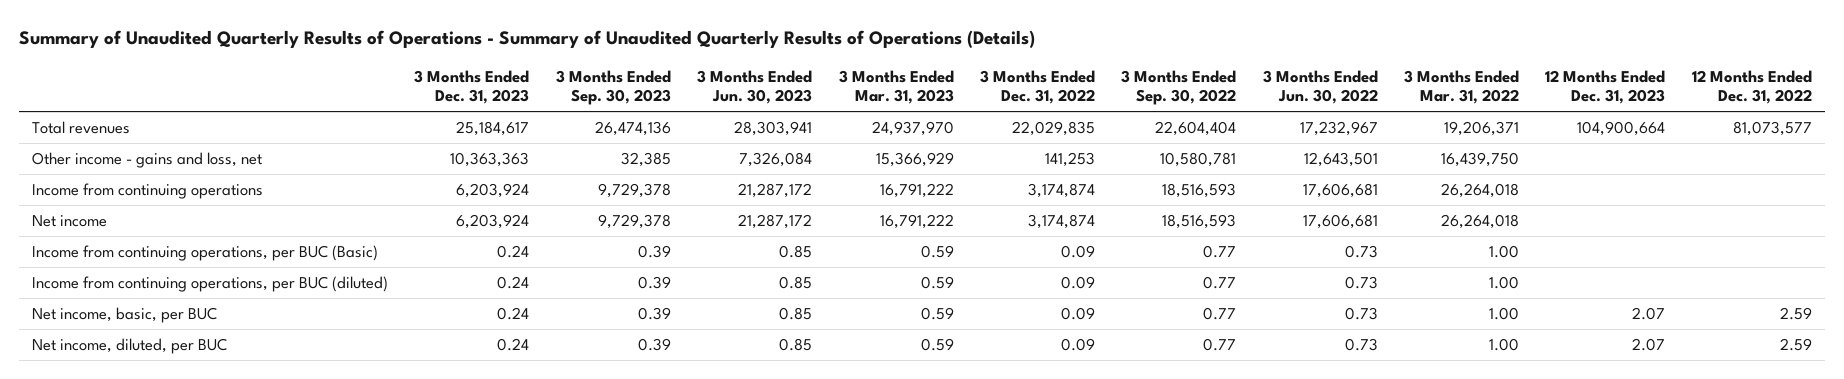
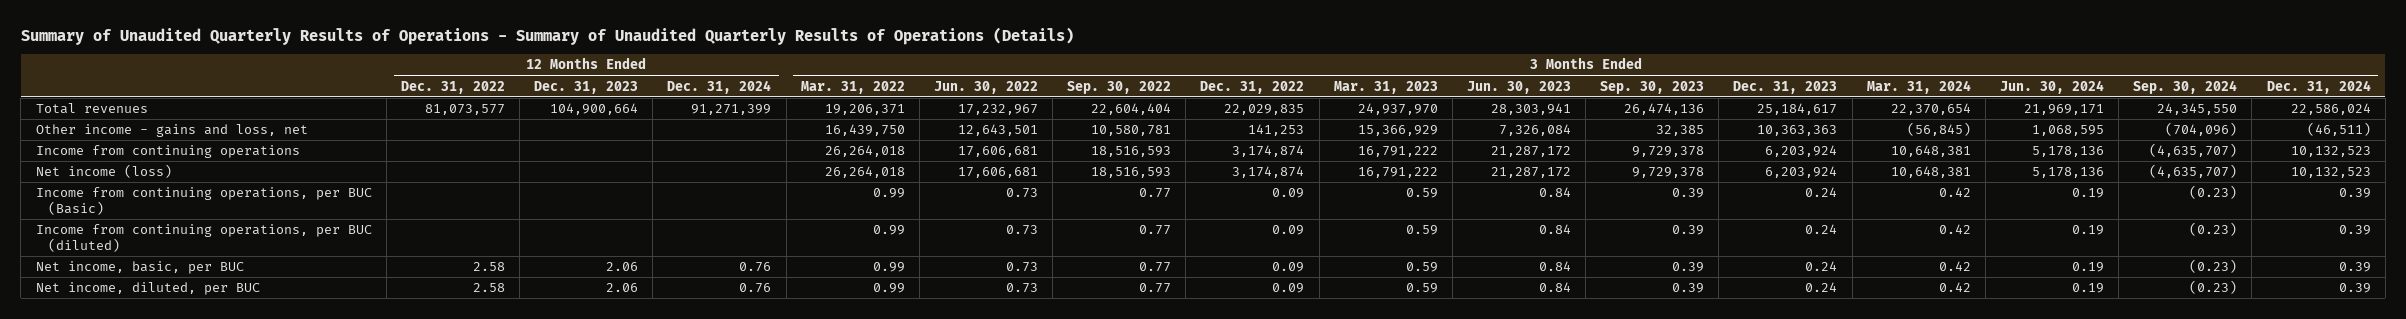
none -> [667,79,772,94] Dec. 31, 2024
none -> [1866,79,1971,94] Mar. 31, 2024
none -> [2000,79,2105,94] Jun. 30, 2024
none -> [2133,79,2238,94] Sep. 30, 2024
none -> [2266,79,2371,94] Dec. 31, 2024
[32,214,108,227] Net income -> [35,164,172,179] Net income (loss)
[779,244,813,258] 0.85 -> [1538,187,1571,198] 0.84
[1488,244,1519,258] 1.00 -> [872,188,905,199] 0.99
[779,275,813,289] 0.85 -> [1538,224,1571,235] 0.84
[1488,275,1519,289] 1.00 -> [872,225,905,236] 0.99
[779,306,813,320] 0.85 -> [1538,261,1571,272] 0.84
[1488,306,1519,320] 1.00 -> [872,262,905,273] 0.99
[1632,306,1666,320] 2.07 -> [606,262,639,272] 2.06
[1779,306,1812,320] 2.59 -> [472,262,505,272] 2.58
[779,337,813,351] 0.85 -> [1538,282,1571,293] 0.84
[1488,337,1519,351] 1.00 -> [872,283,905,294] 0.99
[1632,337,1666,351] 2.07 -> [606,283,639,293] 2.06
[1779,337,1812,351] 2.59 -> [472,283,505,293] 2.58

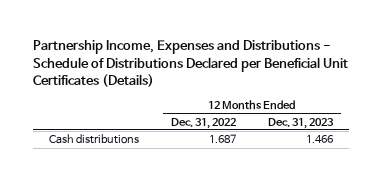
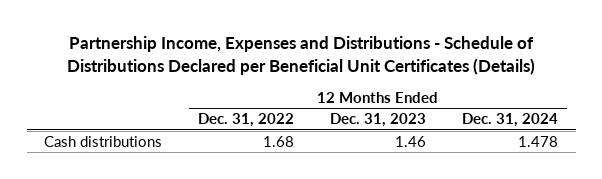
none -> [461,113,558,128] Dec. 31, 2024
[209,134,237,144] 1.687 -> [263,136,295,148] 1.68
[306,135,334,144] 1.466 -> [394,136,426,148] 1.46

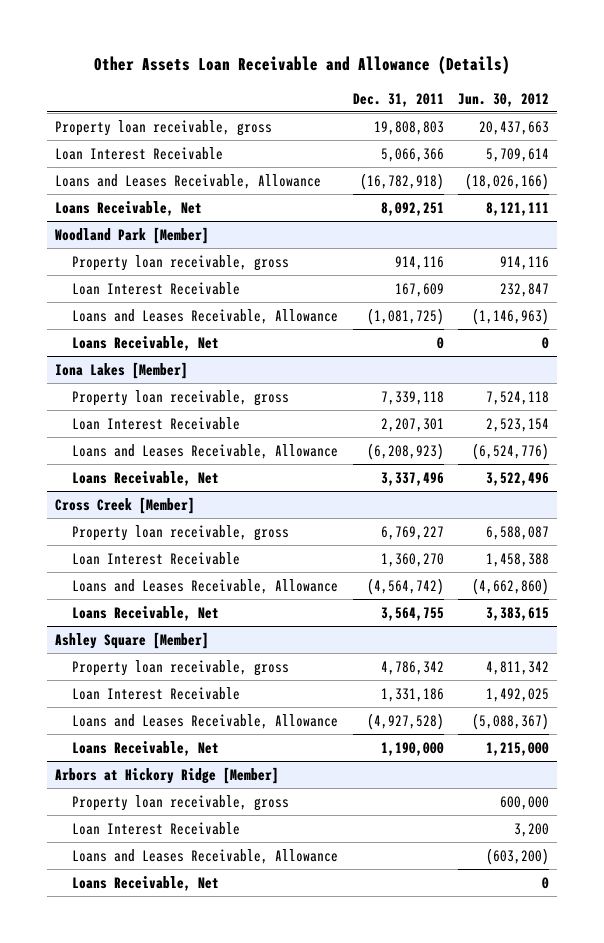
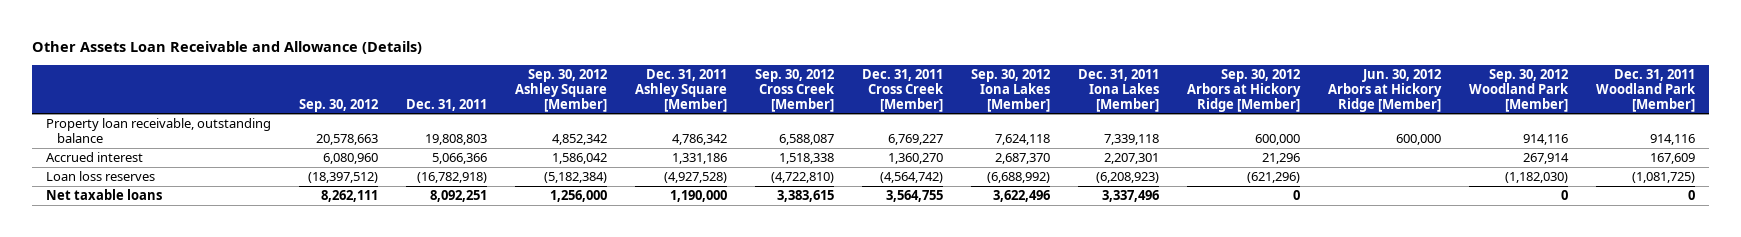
[458,92,550,107] Jun. 30, 2012 -> none
none -> [299,98,379,112] Sep. 30, 2012
none -> [515,68,608,112] Sep. 30, 2012 Ashley Square [Member]
none -> [635,68,728,112] Dec. 31, 2011 Ashley Square [Member]
none -> [755,68,836,112] Sep. 30, 2012 Cross Creek [Member]
none -> [861,68,944,112] Dec. 31, 2011 Cross Creek [Member]
none -> [970,68,1050,112] Sep. 30, 2012 Iona Lakes [Member]
none -> [1077,68,1159,112] Dec. 31, 2011 Iona Lakes [Member]
none -> [1186,68,1301,112] Sep. 30, 2012 Arbors at Hickory Ridge [Member]
none -> [1327,68,1442,112] Jun. 30, 2012 Arbors at Hickory Ridge [Member]
none -> [1468,68,1569,112] Sep. 30, 2012 Woodland Park [Member]
none -> [1595,68,1696,112] Dec. 31, 2011 Woodland Park [Member]
[54,226,209,244] Woodland Park [Member] -> none
[71,254,289,271] Property loan receivable, gross -> none
[71,281,240,295] Loan Interest Receivable -> none
[71,308,338,324] Loans and Leases Receivable, Allowance -> none
[71,335,219,351] Loans Receivable, Net -> none
[54,361,188,379] Iona Lakes [Member] -> none
[71,389,289,406] Property loan receivable, gross -> none
[71,416,240,430] Loan Interest Receivable -> none
[71,443,338,459] Loans and Leases Receivable, Allowance -> none
[71,470,219,486] Loans Receivable, Net -> none
[54,496,195,514] Cross Creek [Member] -> none
[71,524,289,541] Property loan receivable, gross -> none
[71,551,240,565] Loan Interest Receivable -> none
[71,578,338,594] Loans and Leases Receivable, Allowance -> none
[71,605,219,621] Loans Receivable, Net -> none
[54,631,209,649] Ashley Square [Member] -> none
[71,659,289,676] Property loan receivable, gross -> none
[71,686,240,700] Loan Interest Receivable -> none
[71,713,338,729] Loans and Leases Receivable, Allowance -> none
[71,740,219,756] Loans Receivable, Net -> none
[54,766,279,784] Arbors at Hickory Ridge [Member] -> none
[71,794,289,811] Property loan receivable, gross -> none
[71,821,240,835] Loan Interest Receivable -> none
[71,848,338,864] Loans and Leases Receivable, Allowance -> none
[71,875,219,891] Loans Receivable, Net -> none
[54,119,272,136] Property loan receivable, gross -> [46,117,272,143] Property loan receivable, outstanding balance
[54,146,223,160] Loan Interest Receivable -> [46,151,144,162] Accrued interest
[54,173,321,189] Loans and Leases Receivable, Allowance -> [46,170,156,181] Loan loss reserves
[54,200,202,216] Loans Receivable, Net -> [46,188,163,200] Net taxable loans

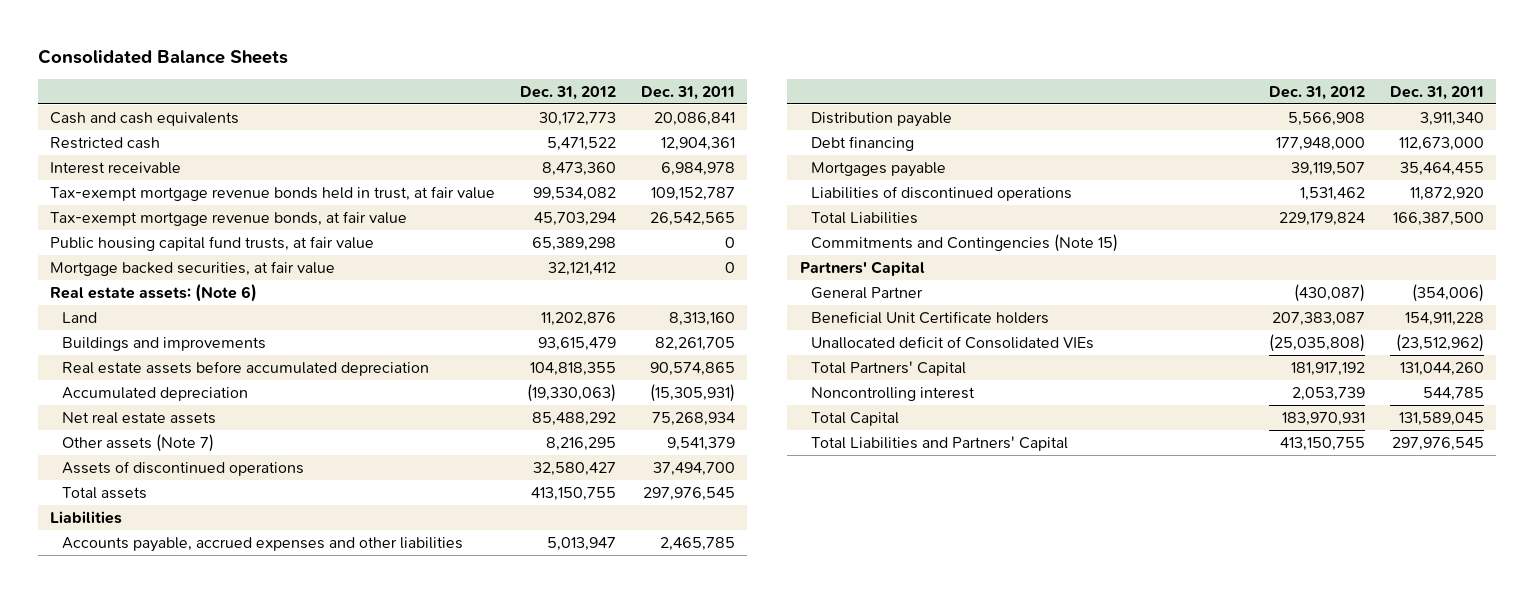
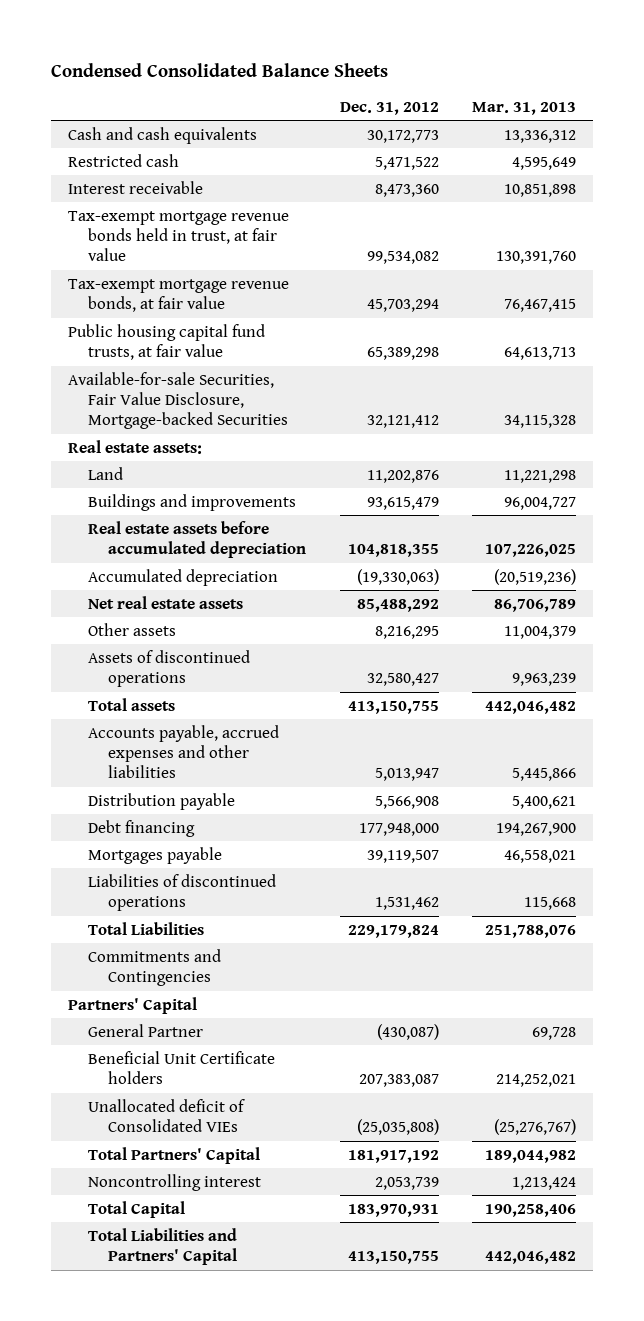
[38,49,289,65] Consolidated Balance Sheets -> [51,62,389,77] Condensed Consolidated Balance Sheets
[640,85,735,100] Dec. 31, 2011 -> none
none -> [472,101,577,115] Mar. 31, 2013
[50,260,336,276] Mortgage backed securities, at fair value -> [68,371,289,430] Available-for-sale Securities, Fair Value Disclosure, Mortgage-backed Securities
[50,283,258,302] Real estate assets: (Note 6) -> [68,439,203,454] Real estate assets:
[61,433,214,452] Other assets (Note 7) -> [88,622,177,636] Other assets
[50,510,123,524] Liabilities -> none
[810,233,1118,252] Commitments and Contingencies (Note 15) -> [88,948,222,986] Commitments and Contingencies

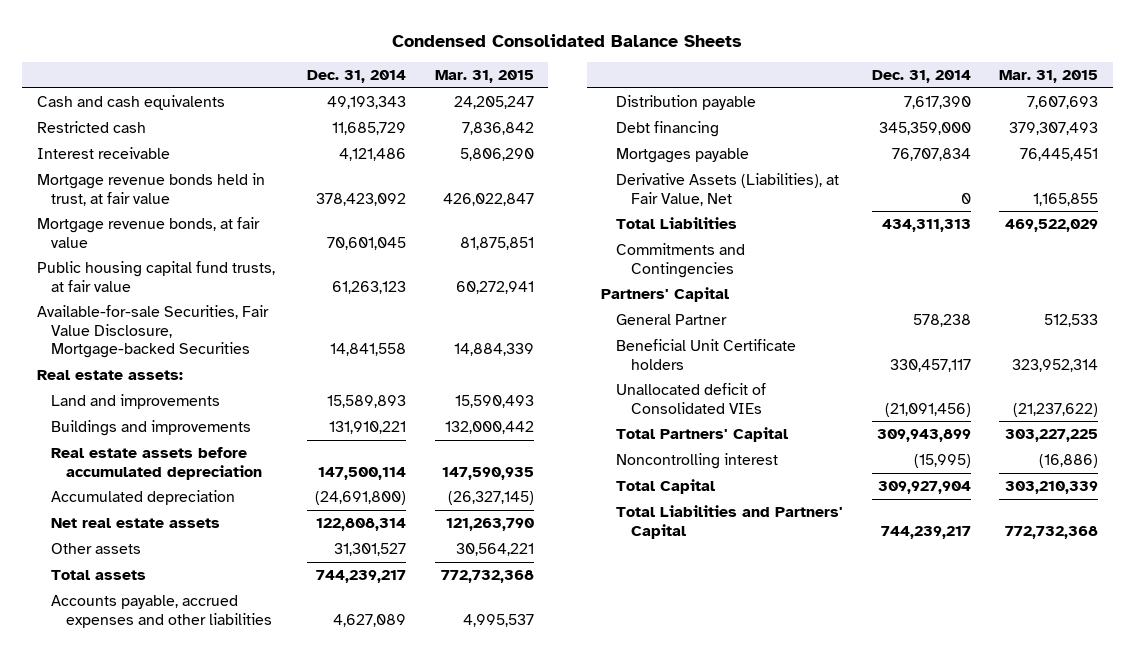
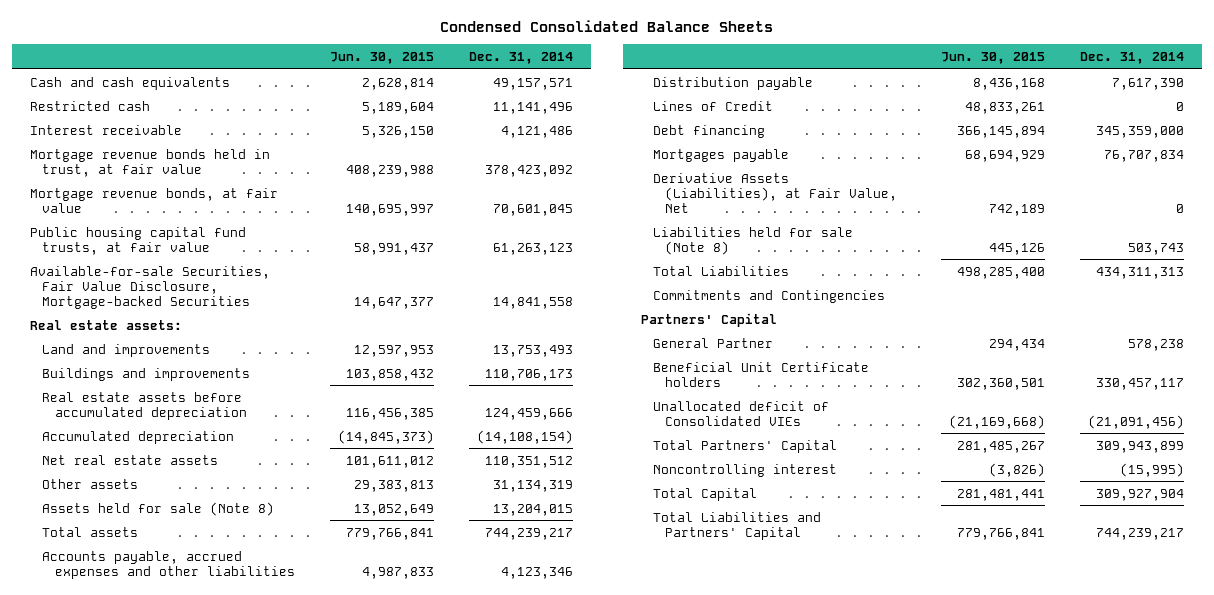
[434,70,534,84] Mar. 31, 2015 -> none
none -> [329,51,434,64] Jun. 30, 2015
[326,96,406,110] 49,193,343 -> [493,77,574,90] 49,157,571
[331,122,406,136] 11,685,729 -> [493,101,574,114] 11,141,496
[326,395,406,409] 15,589,893 -> [493,344,574,357] 13,753,493
[328,421,406,435] 131,910,221 -> [485,368,574,381] 110,706,173
[317,466,406,480] 147,500,114 -> [485,407,574,420] 124,459,666
[314,491,406,506] (24,691,800) -> [477,429,574,444] (14,108,154)
[315,518,406,532] 122,808,314 -> [485,455,574,468] 110,351,512
[333,543,406,557] 31,301,527 -> [493,479,574,492] 31,134,319
none -> [42,501,275,516] Assets held for sale (Note 8)
[332,613,406,627] 4,627,089 -> [501,566,574,579] 4,123,346
none -> [653,100,774,111] Lines of Credit
none -> [653,226,854,255] Liabilities held for sale (Note 8)

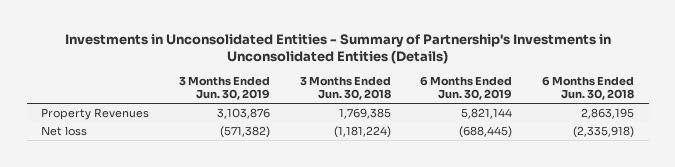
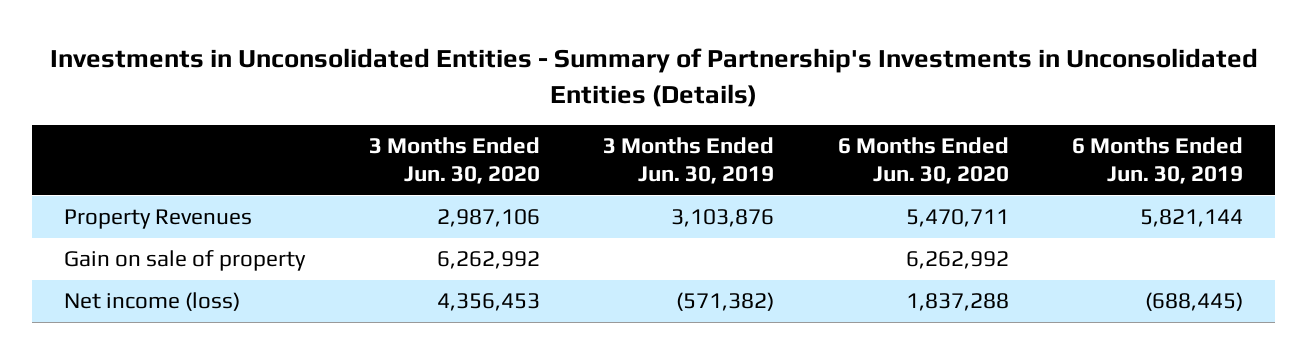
[299,76,391,101] 3 Months Ended Jun. 30, 2018 -> none
[541,76,634,101] 6 Months Ended Jun. 30, 2018 -> none
none -> [368,137,540,185] 3 Months Ended Jun. 30, 2020
none -> [837,137,1009,185] 6 Months Ended Jun. 30, 2020
none -> [64,250,307,272] Gain on sale of property
[41,125,88,136] Net loss -> [64,292,241,312] Net income (loss)

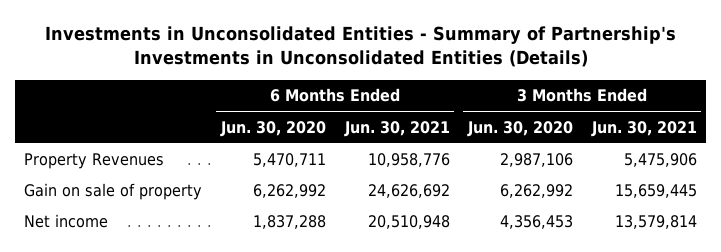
[603,137,775,185] 3 Months Ended Jun. 30, 2019 -> none
[1072,137,1244,185] 6 Months Ended Jun. 30, 2019 -> none
none -> [343,120,450,137] Jun. 30, 2021
none -> [590,120,697,137] Jun. 30, 2021
[64,292,241,312] Net income (loss) -> [24,214,109,229] Net income

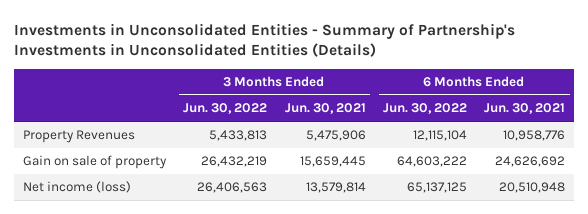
[219,120,326,137] Jun. 30, 2020 -> none
[467,120,574,137] Jun. 30, 2020 -> none
none -> [183,103,268,115] Jun. 30, 2022
none -> [382,103,467,115] Jun. 30, 2022
[24,214,109,229] Net income -> [22,181,131,194] Net income (loss)

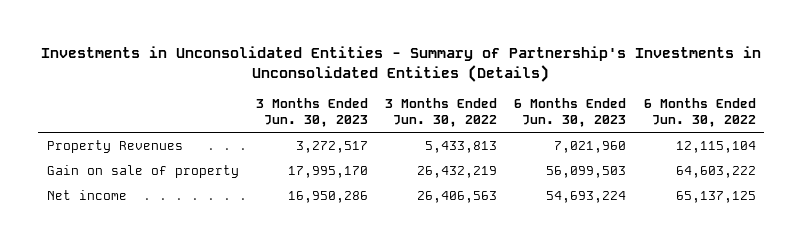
[284,103,366,115] Jun. 30, 2021 -> none
[484,103,566,115] Jun. 30, 2021 -> none
none -> [255,97,368,128] 3 Months Ended Jun. 30, 2023
none -> [514,97,627,128] 6 Months Ended Jun. 30, 2023
[22,181,131,194] Net income (loss) -> [46,190,127,201] Net income

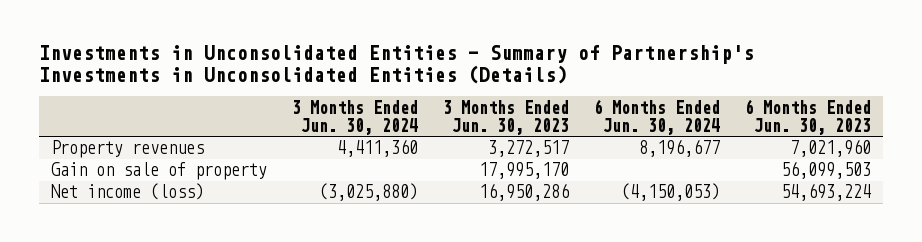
[385,97,498,128] 3 Months Ended Jun. 30, 2022 -> none
[643,97,756,128] 6 Months Ended Jun. 30, 2022 -> none
none -> [292,99,419,135] 3 Months Ended Jun. 30, 2024
none -> [593,98,720,135] 6 Months Ended Jun. 30, 2024
[46,140,183,154] Property Revenues -> [51,140,205,159] Property revenues
[46,190,127,201] Net income -> [51,183,205,201] Net income (loss)

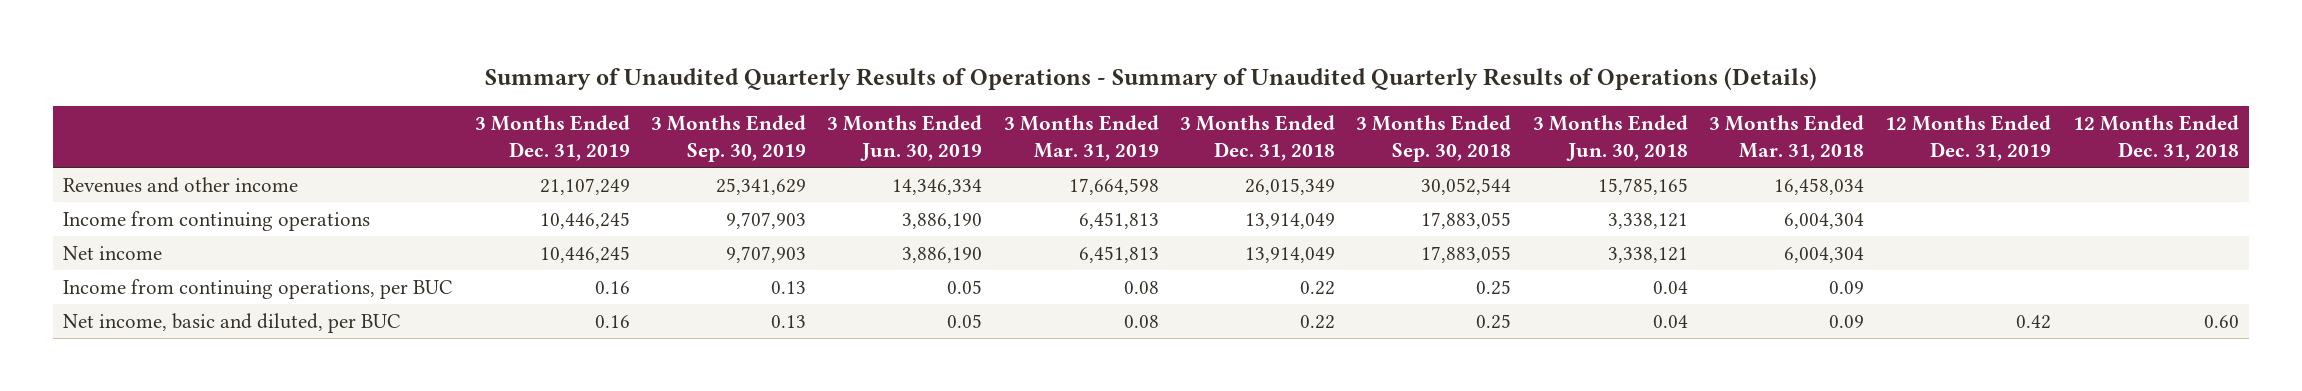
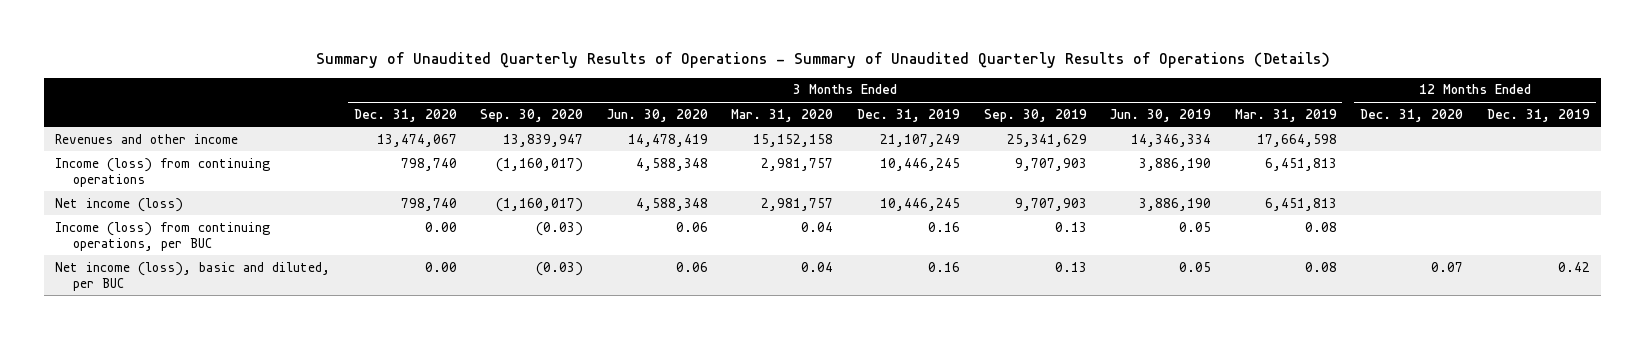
[1179,114,1335,161] 3 Months Ended Dec. 31, 2018 -> none
[1356,114,1512,162] 3 Months Ended Sep. 30, 2018 -> none
[1532,114,1688,161] 3 Months Ended Jun. 30, 2018 -> none
[1708,114,1864,161] 3 Months Ended Mar. 31, 2018 -> none
[2072,114,2239,161] 12 Months Ended Dec. 31, 2018 -> none
none -> [353,108,457,122] Dec. 31, 2020
none -> [480,108,584,122] Sep. 30, 2020
none -> [606,108,708,122] Jun. 30, 2020
none -> [731,108,834,122] Mar. 31, 2020
none -> [1360,108,1464,122] Dec. 31, 2020
[63,210,371,231] Income from continuing operations -> [55,157,271,187] Income (loss) from continuing operations
[63,245,163,260] Net income -> [55,197,184,212] Net income (loss)
[63,278,454,299] Income from continuing operations, per BUC -> [55,221,271,251] Income (loss) from continuing operations, per BUC
[63,312,402,333] Net income, basic and diluted, per BUC -> [55,261,331,291] Net income (loss), basic and diluted, per BUC

